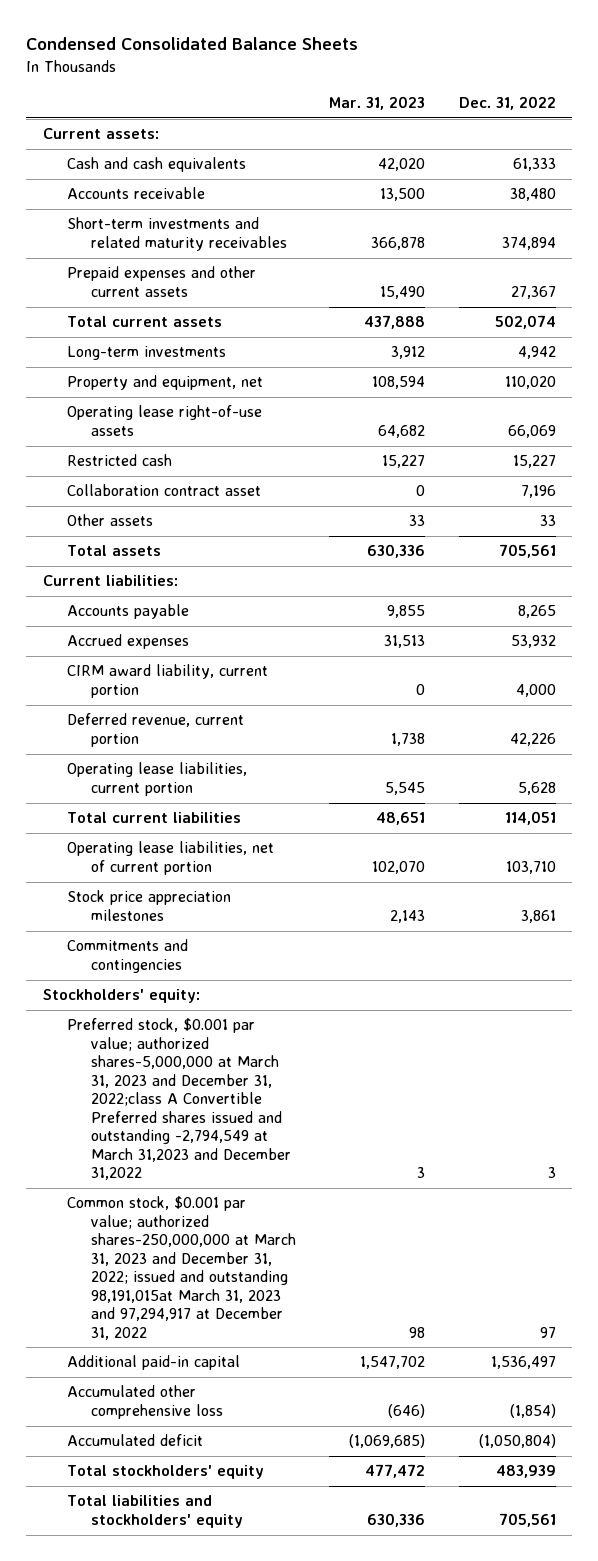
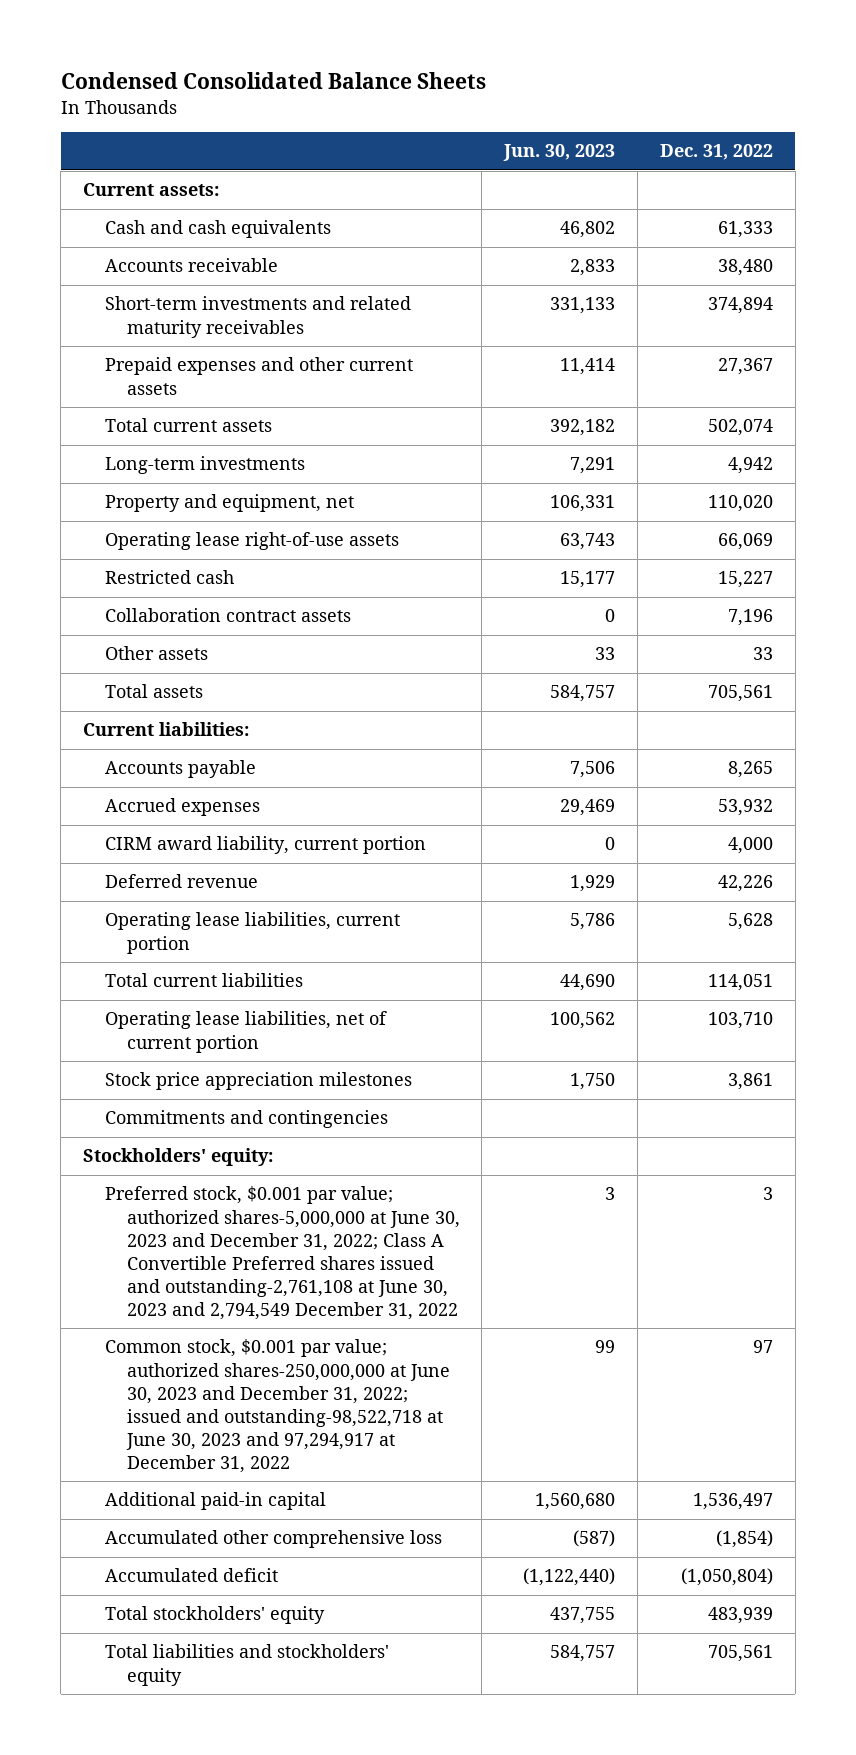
[329,95,426,110] Mar. 31, 2023 -> none
none -> [503,144,616,162] Jun. 30, 2023
[66,484,261,497] Collaboration contract asset -> [104,608,351,623] Collaboration contract assets
[66,713,244,747] Deferred revenue, current portion -> [104,874,258,889] Deferred revenue
[66,1018,291,1181] Preferred stock, $0.001 par value; authorized shares-5,000,000 at March 31, 2023 and December 31, 2022;class A Convertible Preferred shares issued and outstanding -2,794,549 at March 31,2023 and December 31,2022 -> [104,1186,460,1321] Preferred stock, $0.001 par value; authorized shares-5,000,000 at June 30, 2023 and December 31, 2022; Class A Convertible Preferred shares issued and outstanding-2,761,108 at June 30, 2023 and 2,794,549 December 31, 2022
[66,1196,296,1340] Common stock, $0.001 par value; authorized shares-250,000,000 at March 31, 2023 and December 31, 2022; issued and outstanding 98,191,015at March 31, 2023 and 97,294,917 at December 31, 2022 -> [104,1339,450,1474] Common stock, $0.001 par value; authorized shares-250,000,000 at June 30, 2023 and December 31, 2022; issued and outstanding-98,522,718 at June 30, 2023 and 97,294,917 at December 31, 2022

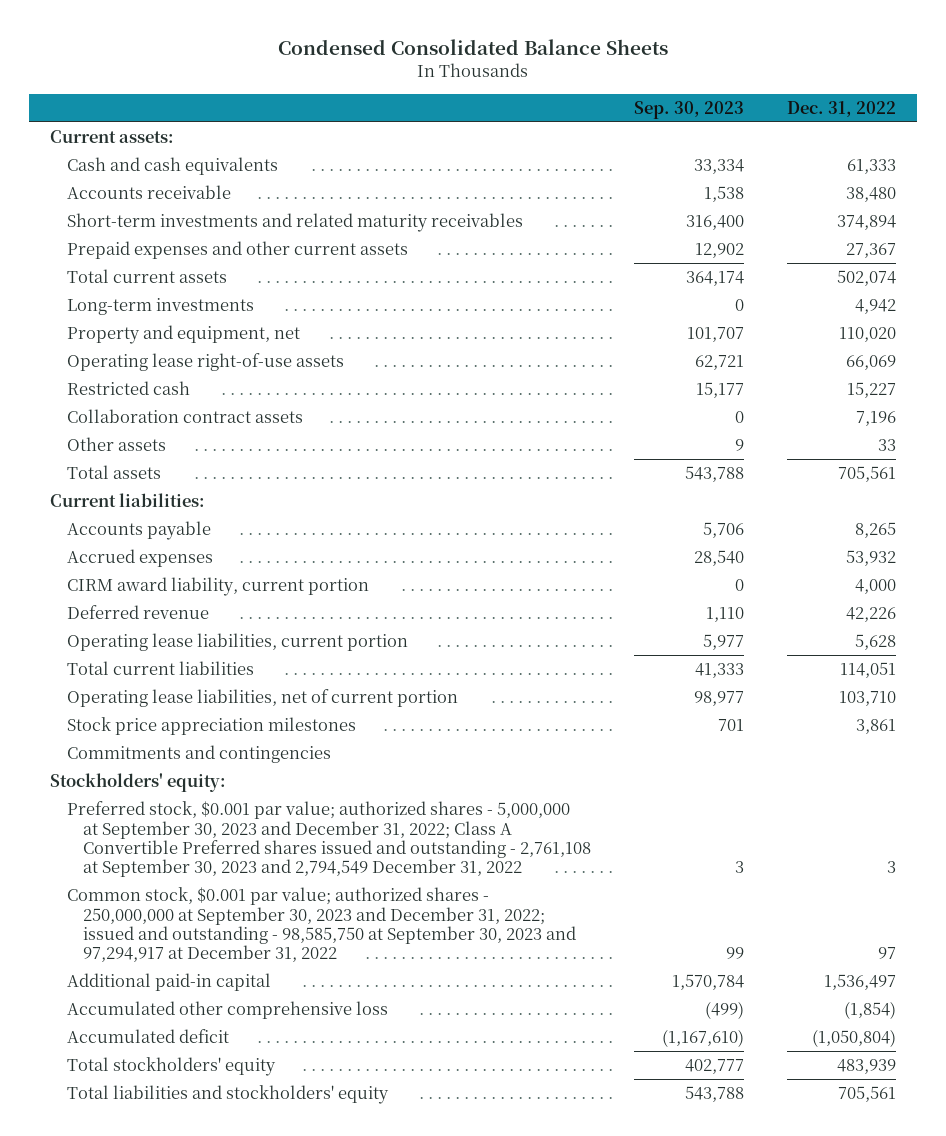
[503,144,616,162] Jun. 30, 2023 -> none
none -> [634,100,745,119] Sep. 30, 2023
[104,1186,460,1321] Preferred stock, $0.001 par value; authorized shares-5,000,000 at June 30, 2023 and December 31, 2022; Class A Convertible Preferred shares issued and outstanding-2,761,108 at June 30, 2023 and 2,794,549 December 31, 2022 -> [66,801,592,878] Preferred stock, $0.001 par value; authorized shares - 5,000,000 at September 30, 2023 and December 31, 2022; Class A Convertible Preferred shares issued and outstanding - 2,761,108 at September 30, 2023 and 2,794,549 December 31, 2022
[104,1339,450,1474] Common stock, $0.001 par value; authorized shares-250,000,000 at June 30, 2023 and December 31, 2022; issued and outstanding-98,522,718 at June 30, 2023 and 97,294,917 at December 31, 2022 -> [66,887,577,963] Common stock, $0.001 par value; authorized shares - 250,000,000 at September 30, 2023 and December 31, 2022; issued and outstanding - 98,585,750 at September 30, 2023 and 97,294,917 at December 31, 2022

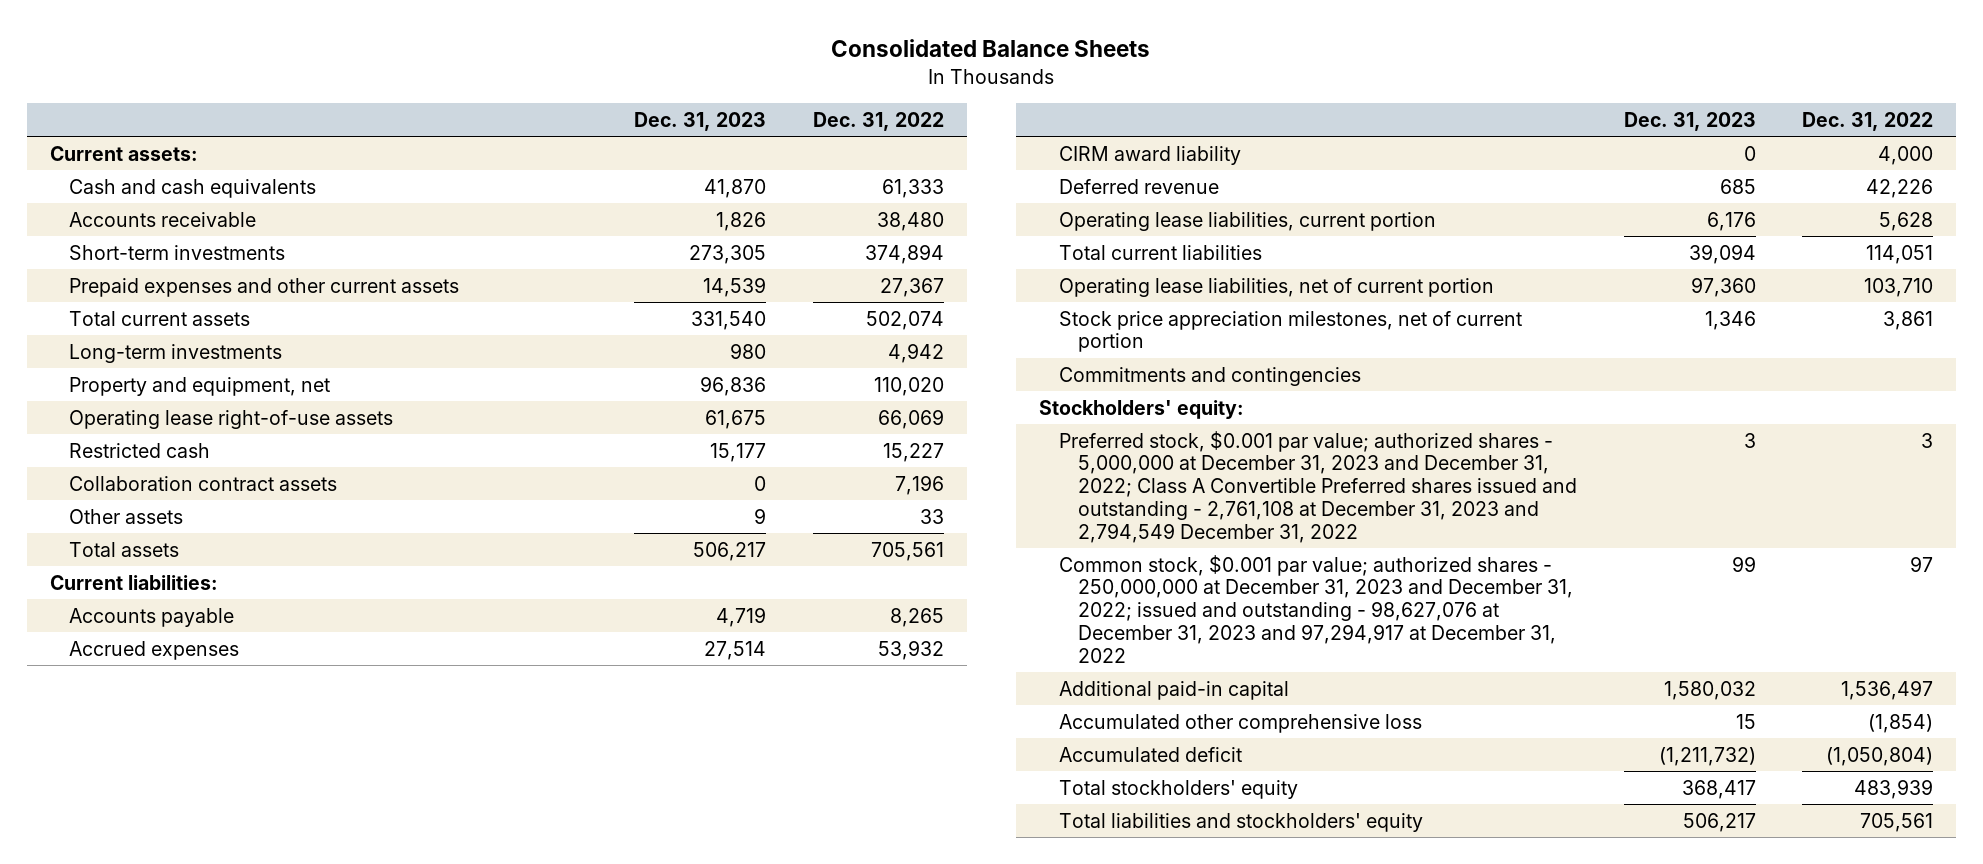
[278,38,669,55] Condensed Consolidated Balance Sheets -> [831,39,1151,58] Consolidated Balance Sheets
[634,100,745,119] Sep. 30, 2023 -> none
none -> [634,111,767,131] Dec. 31, 2023
[66,213,523,233] Short-term investments and related maturity receivables -> [69,244,286,260] Short-term investments
[66,577,369,597] CIRM award liability, current portion -> [1058,145,1241,165] CIRM award liability
[66,717,356,736] Stock price appreciation milestones -> [1058,310,1522,353] Stock price appreciation milestones, net of current portion
[66,801,592,878] Preferred stock, $0.001 par value; authorized shares - 5,000,000 at September 30, 2023 and December 31, 2022; Class A Convertible Preferred shares issued and outstanding - 2,761,108 at September 30, 2023 and 2,794,549 December 31, 2022 -> [1058,430,1578,544] Preferred stock, $0.001 par value; authorized shares - 5,000,000 at December 31, 2023 and December 31, 2022; Class A Convertible Preferred shares issued and outstanding - 2,761,108 at December 31, 2023 and 2,794,549 December 31, 2022
[66,887,577,963] Common stock, $0.001 par value; authorized shares - 250,000,000 at September 30, 2023 and December 31, 2022; issued and outstanding - 98,585,750 at September 30, 2023 and 97,294,917 at December 31, 2022 -> [1058,554,1574,664] Common stock, $0.001 par value; authorized shares - 250,000,000 at December 31, 2023 and December 31, 2022; issued and outstanding - 98,627,076 at December 31, 2023 and 97,294,917 at December 31, 2022

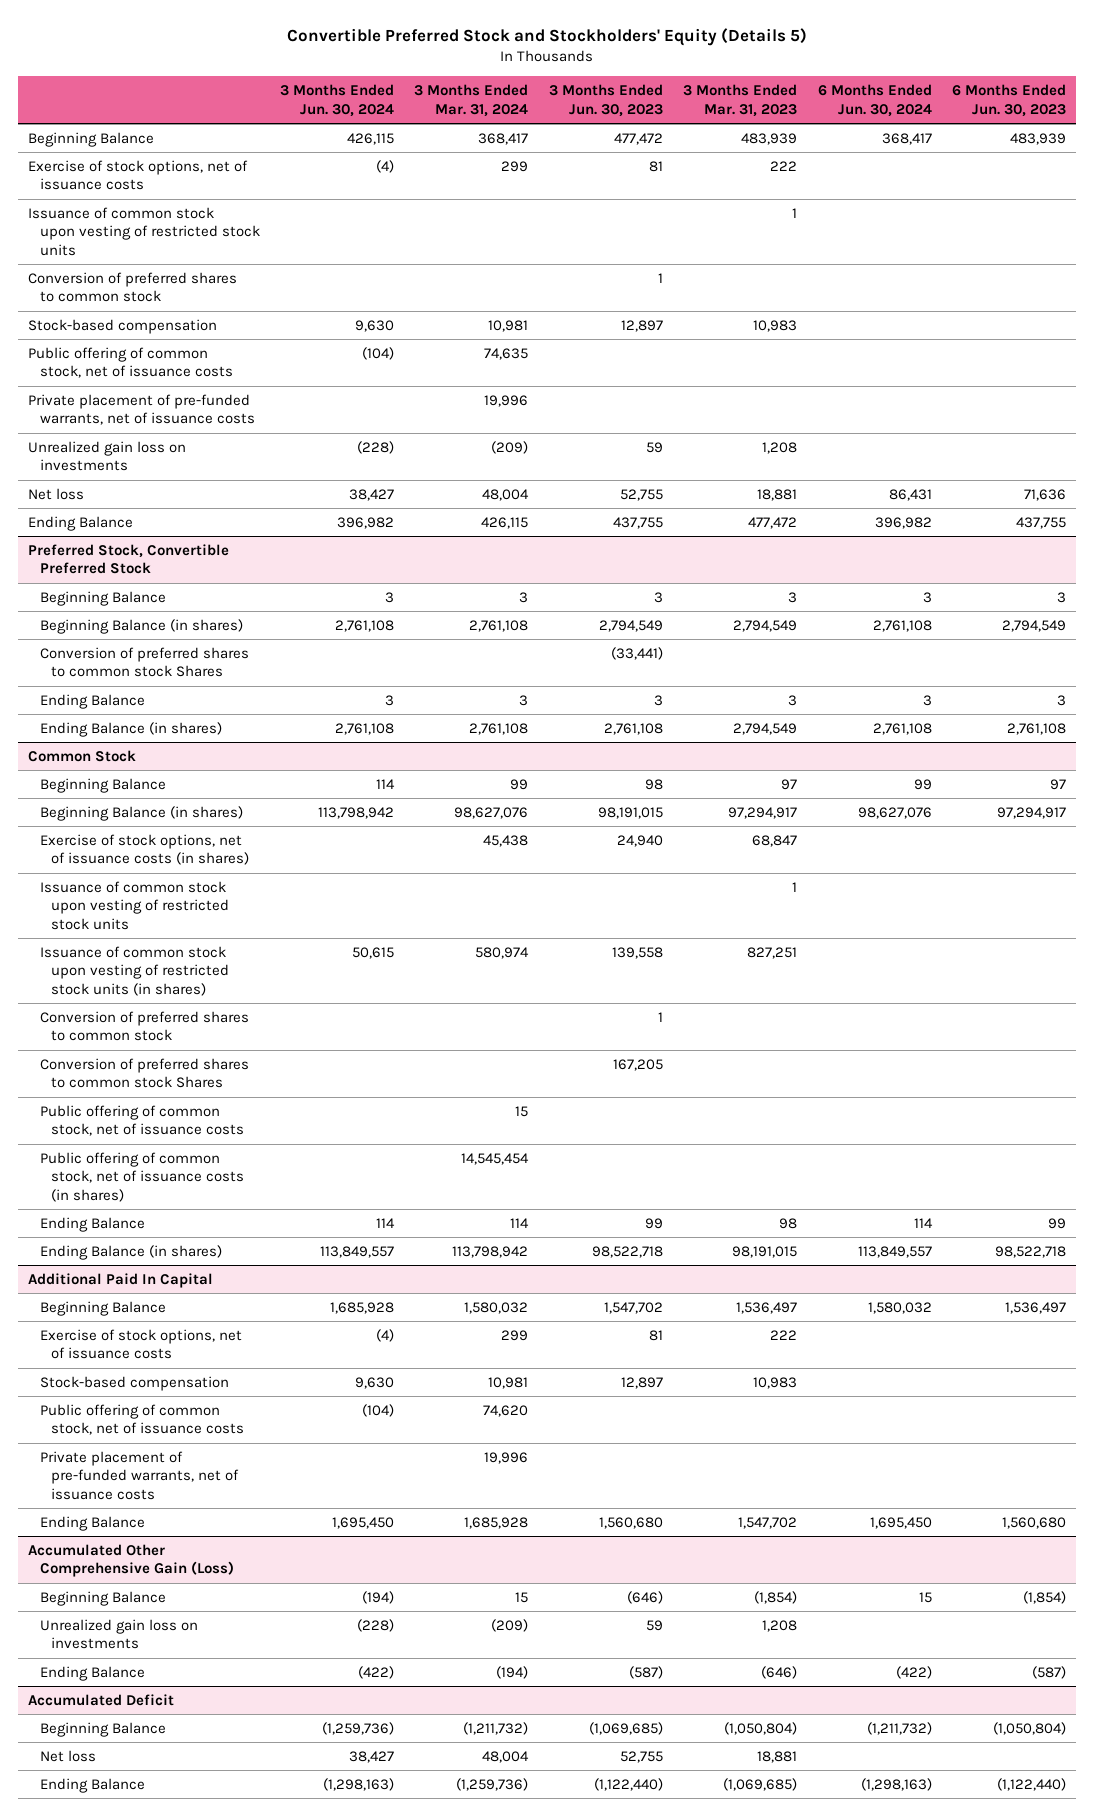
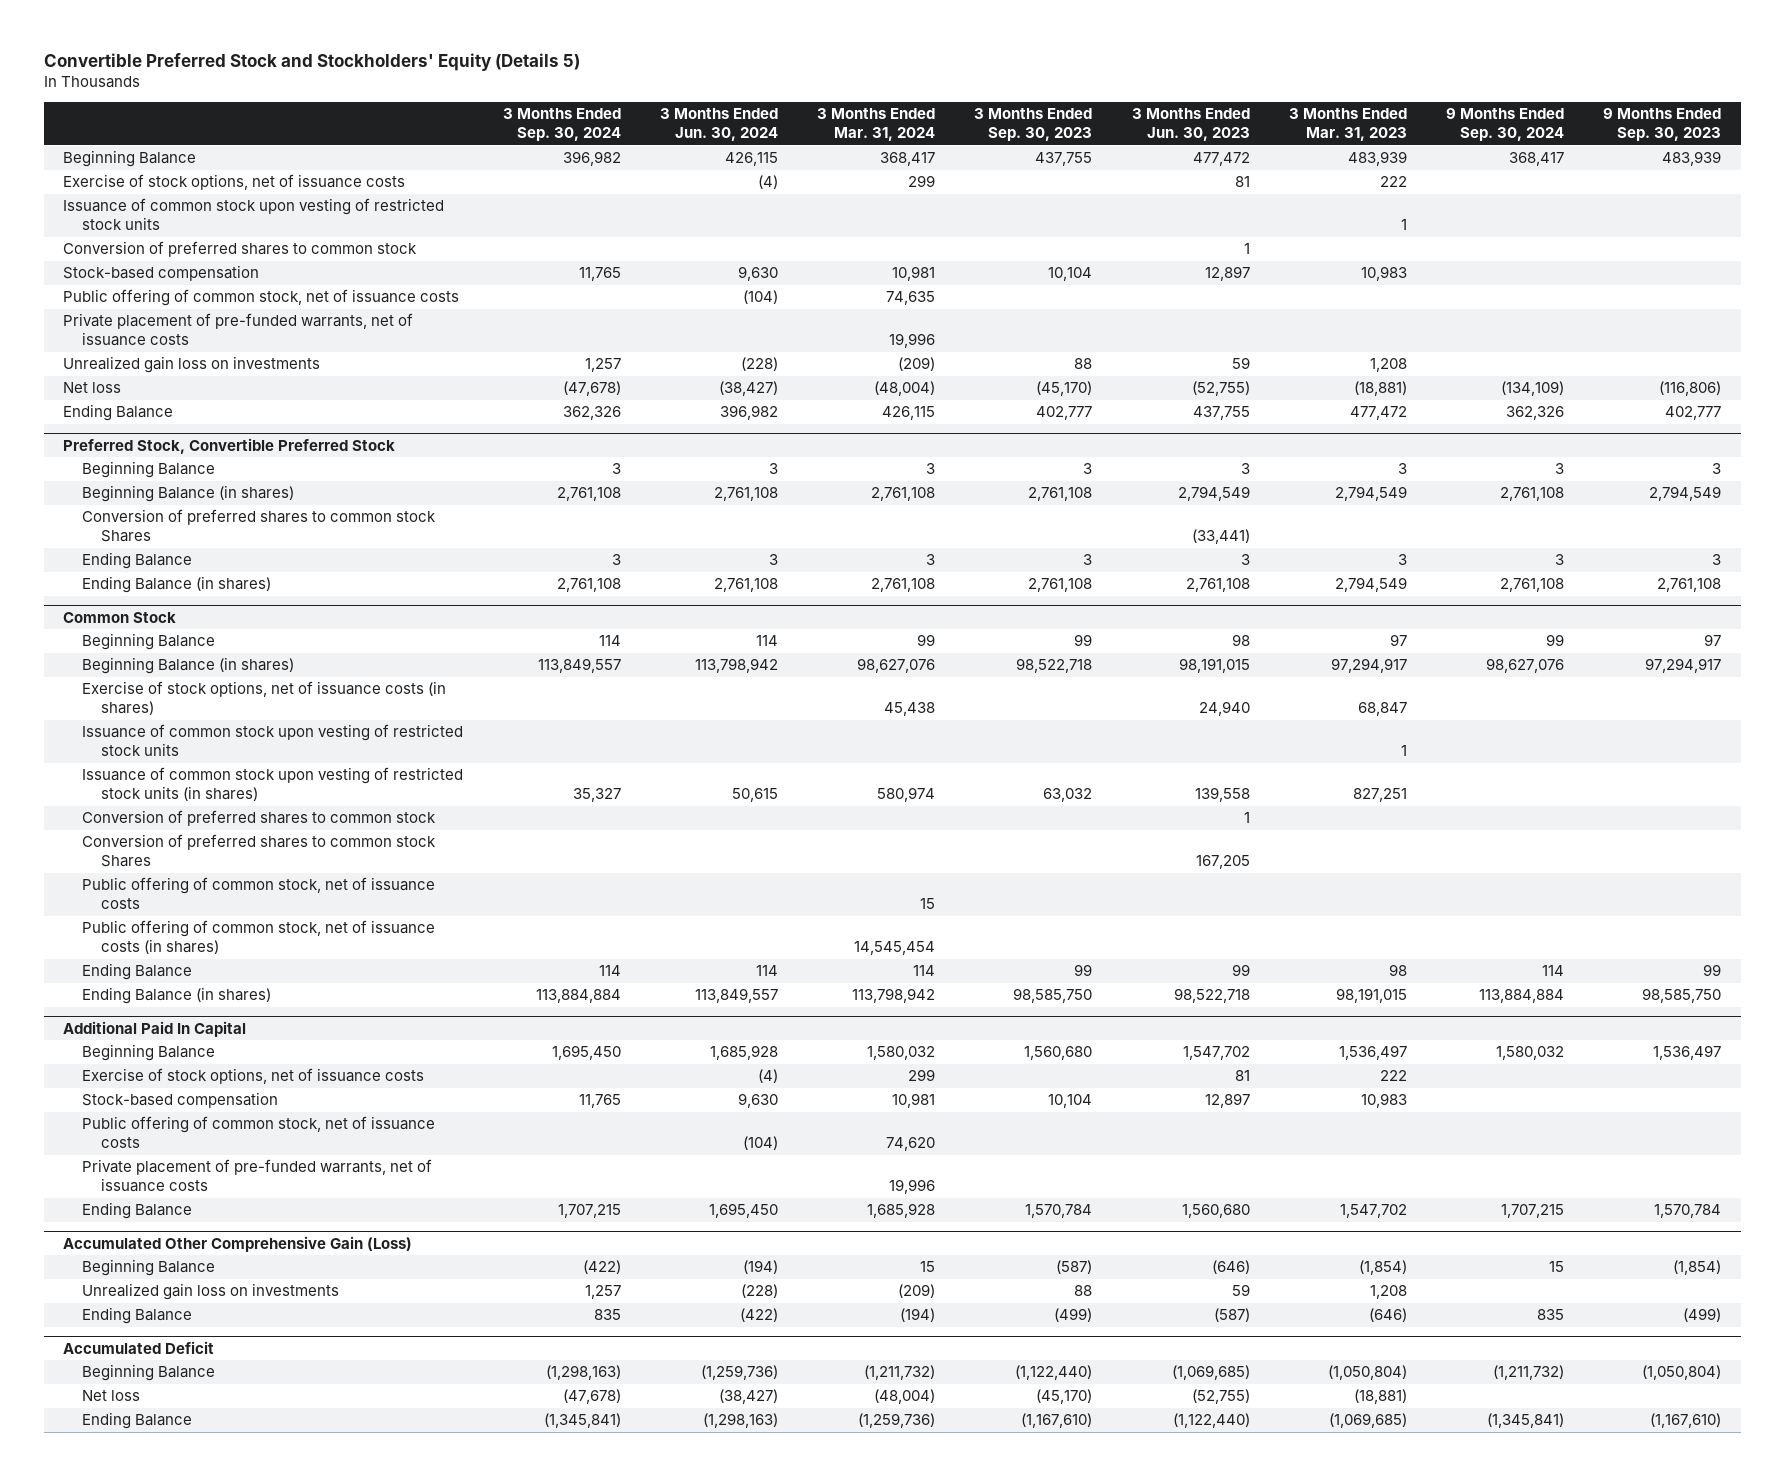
[817,84,932,117] 6 Months Ended Jun. 30, 2024 -> none
[952,84,1067,117] 6 Months Ended Jun. 30, 2023 -> none
none -> [502,108,621,141] 3 Months Ended Sep. 30, 2024
none -> [974,108,1093,141] 3 Months Ended Sep. 30, 2023
none -> [1446,108,1565,141] 9 Months Ended Sep. 30, 2024
none -> [1603,108,1722,141] 9 Months Ended Sep. 30, 2023
[349,488,395,501] 38,427 -> [718,381,778,397] (38,427)
[482,488,530,501] 48,004 -> [874,381,936,397] (48,004)
[619,488,663,501] 52,755 -> [1191,381,1250,397] (52,755)
[757,488,798,501] 18,881 -> [1353,381,1407,397] (18,881)
[349,1750,395,1763] 38,427 -> [718,1389,778,1405] (38,427)
[482,1750,530,1763] 48,004 -> [874,1389,936,1405] (48,004)
[619,1750,663,1763] 52,755 -> [1191,1389,1250,1405] (52,755)
[757,1750,798,1763] 18,881 -> [1353,1389,1407,1405] (18,881)

